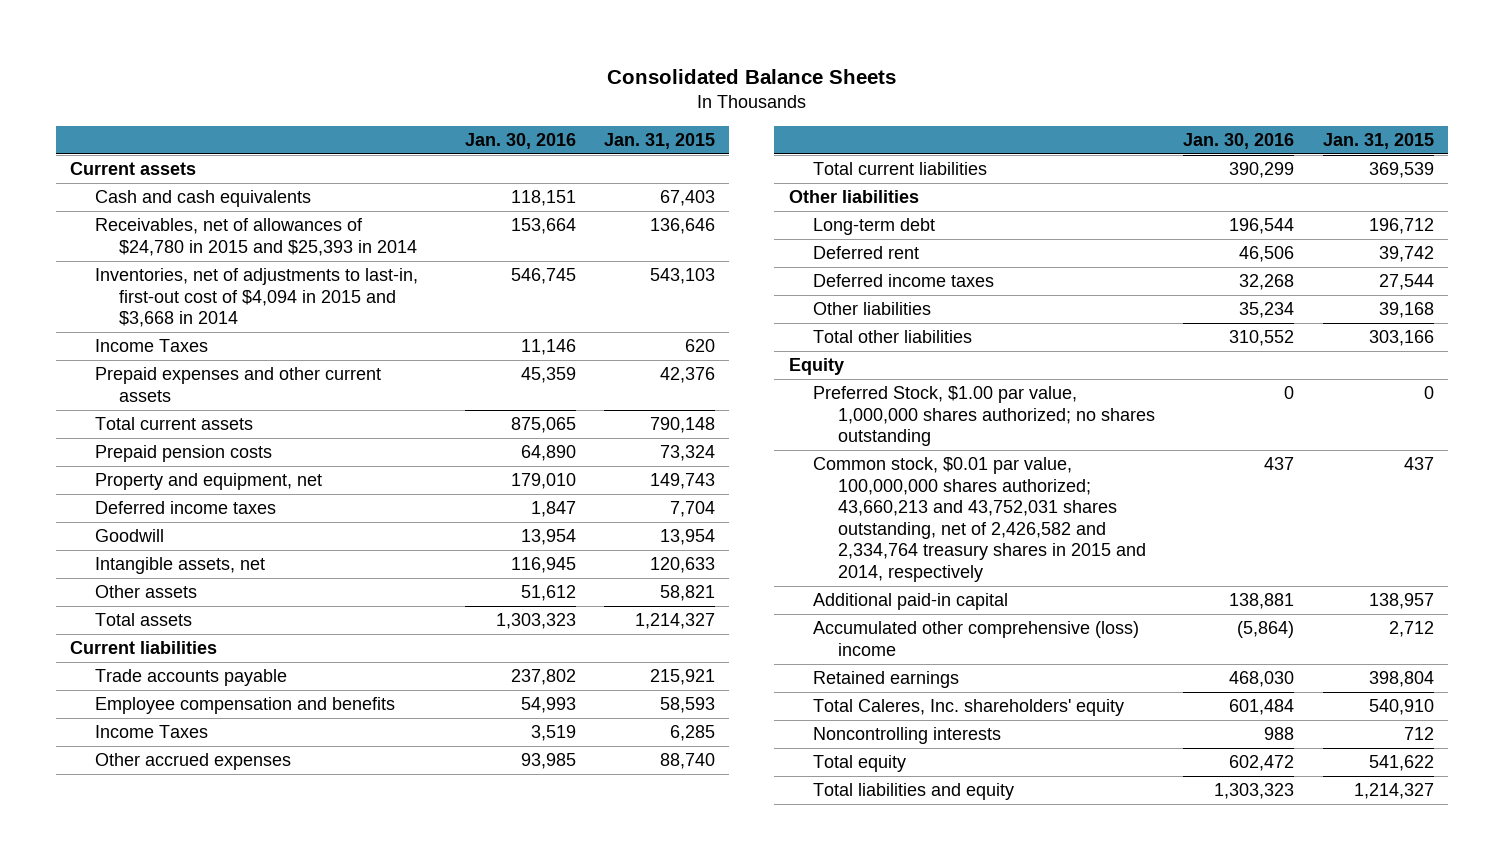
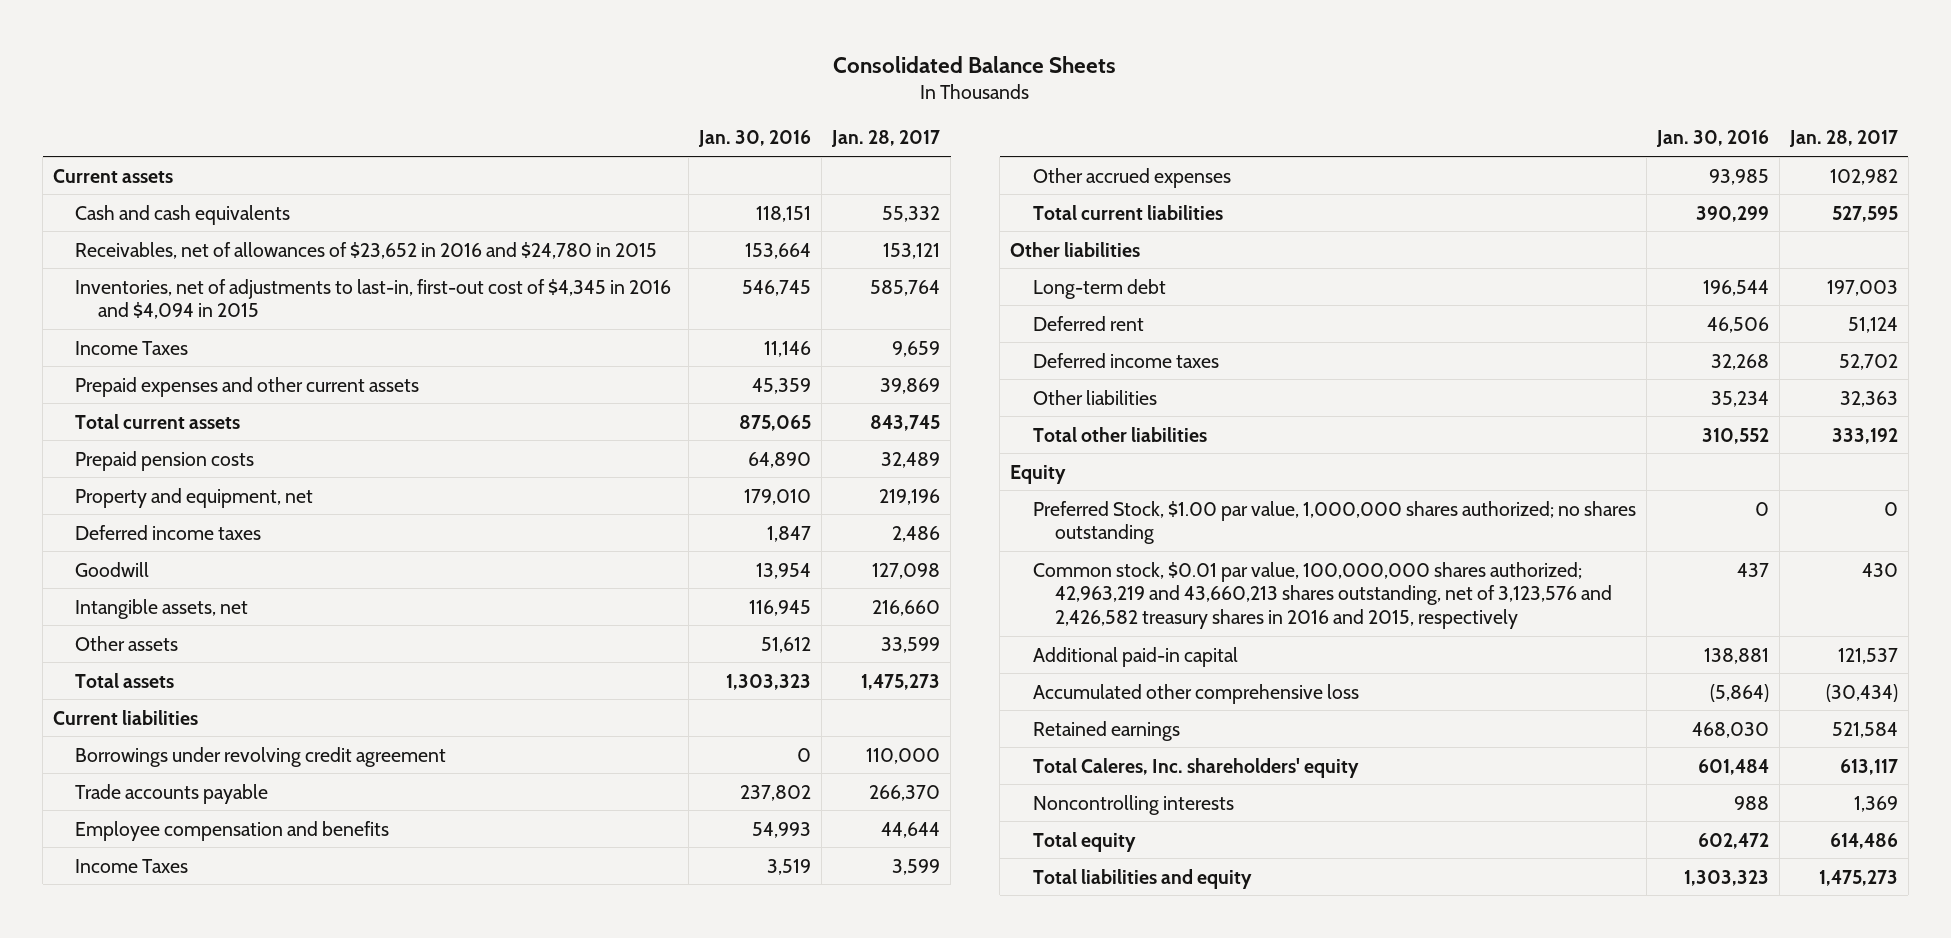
[604,133,716,150] Jan. 31, 2015 -> none
none -> [831,130,941,148] Jan. 28, 2017
[94,218,418,256] Receivables, net of allowances of $24,780 in 2015 and $25,393 in 2014 -> [75,241,658,259] Receivables, net of allowances of $23,652 in 2016 and $24,780 in 2015
[94,268,418,328] Inventories, net of adjustments to last-in, first-out cost of $4,094 in 2015 and $3,668 in 2014 -> [75,278,672,320] Inventories, net of adjustments to last-in, first-out cost of $4,345 in 2016 and $4,094 in 2015
none -> [75,746,447,767] Borrowings under revolving credit agreement
[813,457,1146,583] Common stock, $0.01 par value, 100,000,000 shares authorized; 43,660,213 and 43,752,031 shares outstanding, net of 2,426,582 and 2,334,764 treasury shares in 2015 and 2014, respectively -> [1032,561,1612,630] Common stock, $0.01 par value, 100,000,000 shares authorized; 42,963,219 and 43,660,213 shares outstanding, net of 3,123,576 and 2,426,582 treasury shares in 2016 and 2015, respectively
[813,621,1140,656] Accumulated other comprehensive (loss) income -> [1032,683,1359,704] Accumulated other comprehensive loss

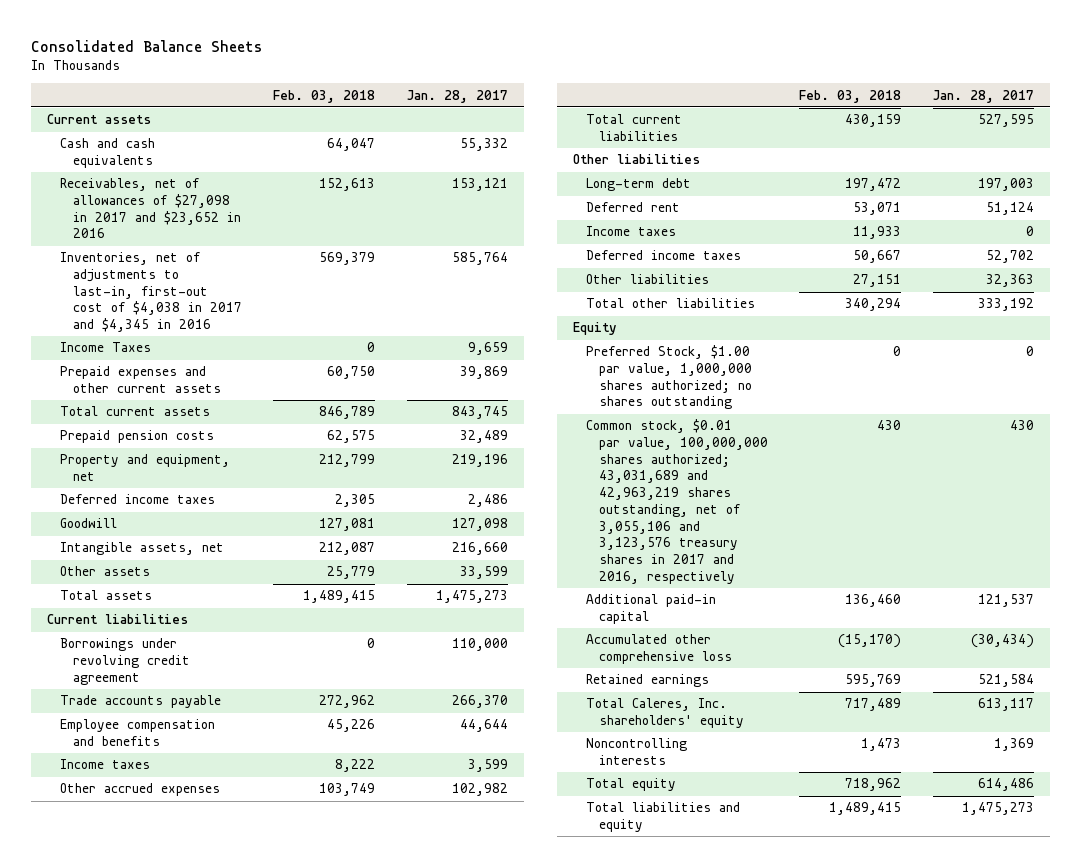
[698,130,812,148] Jan. 30, 2016 -> none
none -> [273,89,376,103] Feb. 03, 2018
[75,241,658,259] Receivables, net of allowances of $23,652 in 2016 and $24,780 in 2015 -> [59,178,241,239] Receivables, net of allowances of $27,098 in 2017 and $23,652 in 2016
[75,278,672,320] Inventories, net of adjustments to last-in, first-out cost of $4,345 in 2016 and $4,094 in 2015 -> [59,252,242,333] Inventories, net of adjustments to last-in, first-out cost of $4,038 in 2017 and $4,345 in 2016
[75,858,189,873] Income Taxes -> [59,759,150,770] Income taxes
none -> [585,226,676,237] Income taxes
[1032,561,1612,630] Common stock, $0.01 par value, 100,000,000 shares authorized; 42,963,219 and 43,660,213 shares outstanding, net of 3,123,576 and 2,426,582 treasury shares in 2016 and 2015, respectively -> [585,419,769,584] Common stock, $0.01 par value, 100,000,000 shares authorized; 43,031,689 and 42,963,219 shares outstanding, net of 3,055,106 and 3,123,576 treasury shares in 2017 and 2016, respectively

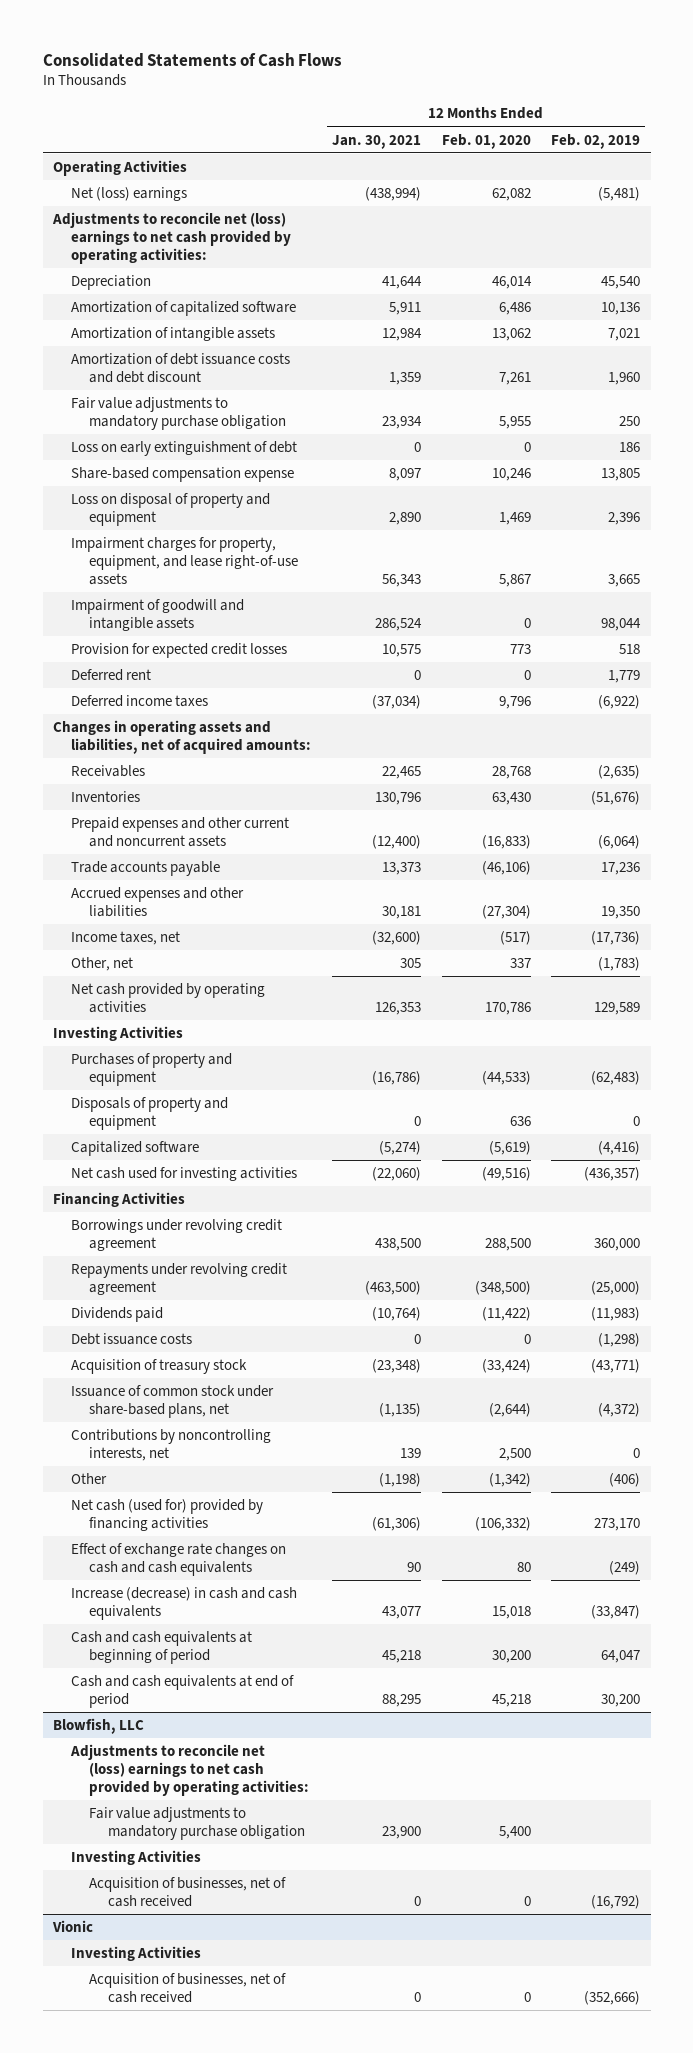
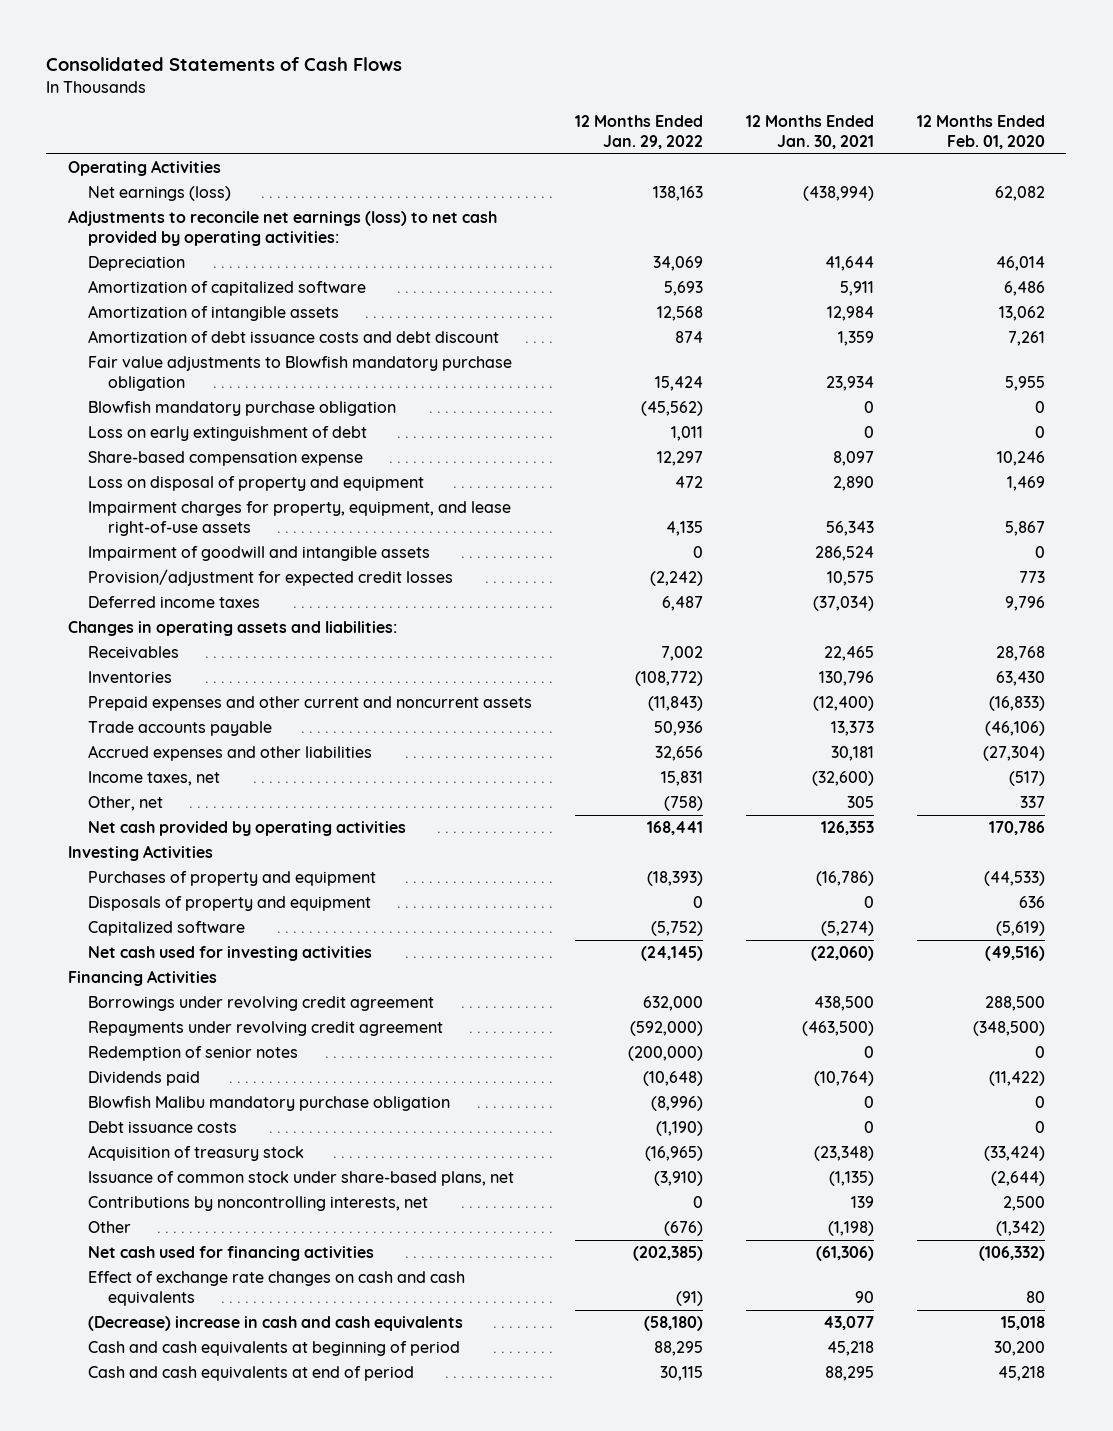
[551,133,641,149] Feb. 02, 2019 -> none
none -> [574,115,703,150] 12 Months Ended Jan. 29, 2022
[71,187,188,202] Net (loss) earnings -> [87,186,231,202] Net earnings (loss)
[51,212,292,265] Adjustments to reconcile net (loss) earnings to net cash provided by operating activities: -> [67,210,497,246] Adjustments to reconcile net earnings (loss) to net cash provided by operating activities:
[71,397,287,431] Fair value adjustments to mandatory purchase obligation -> [87,356,512,391] Fair value adjustments to Blowfish mandatory purchase obligation
none -> [87,401,396,417] Blowfish mandatory purchase obligation
[71,669,152,682] Deferred rent -> none
[71,643,288,659] Provision for expected credit losses -> [87,569,453,587] Provision/adjustment for expected credit losses
[52,720,312,755] Changes in operating assets and liabilities, net of acquired amounts: -> [67,621,397,637] Changes in operating assets and liabilities:
none -> [87,1046,298,1062] Redemption of senior notes
none -> [87,1096,450,1112] Blowfish Malibu mandatory purchase obligation
[71,1499,264,1532] Net cash (used for) provided by financing activities -> [87,1246,374,1262] Net cash used for financing activities
[71,1587,298,1621] Increase (decrease) in cash and cash equivalents -> [87,1316,463,1332] (Decrease) increase in cash and cash equivalents
[52,1718,144,1735] Blowfish, LLC -> none
[70,1744,310,1797] Adjustments to reconcile net (loss) earnings to net cash provided by operating activities: -> none
[89,1807,305,1841] Fair value adjustments to mandatory purchase obligation -> none
[71,1850,202,1866] Investing Activities -> none
[89,1877,287,1908] Acquisition of businesses, net of cash received -> none
[51,1920,93,1933] Vionic -> none
[71,1946,202,1962] Investing Activities -> none
[89,1973,287,2004] Acquisition of businesses, net of cash received -> none

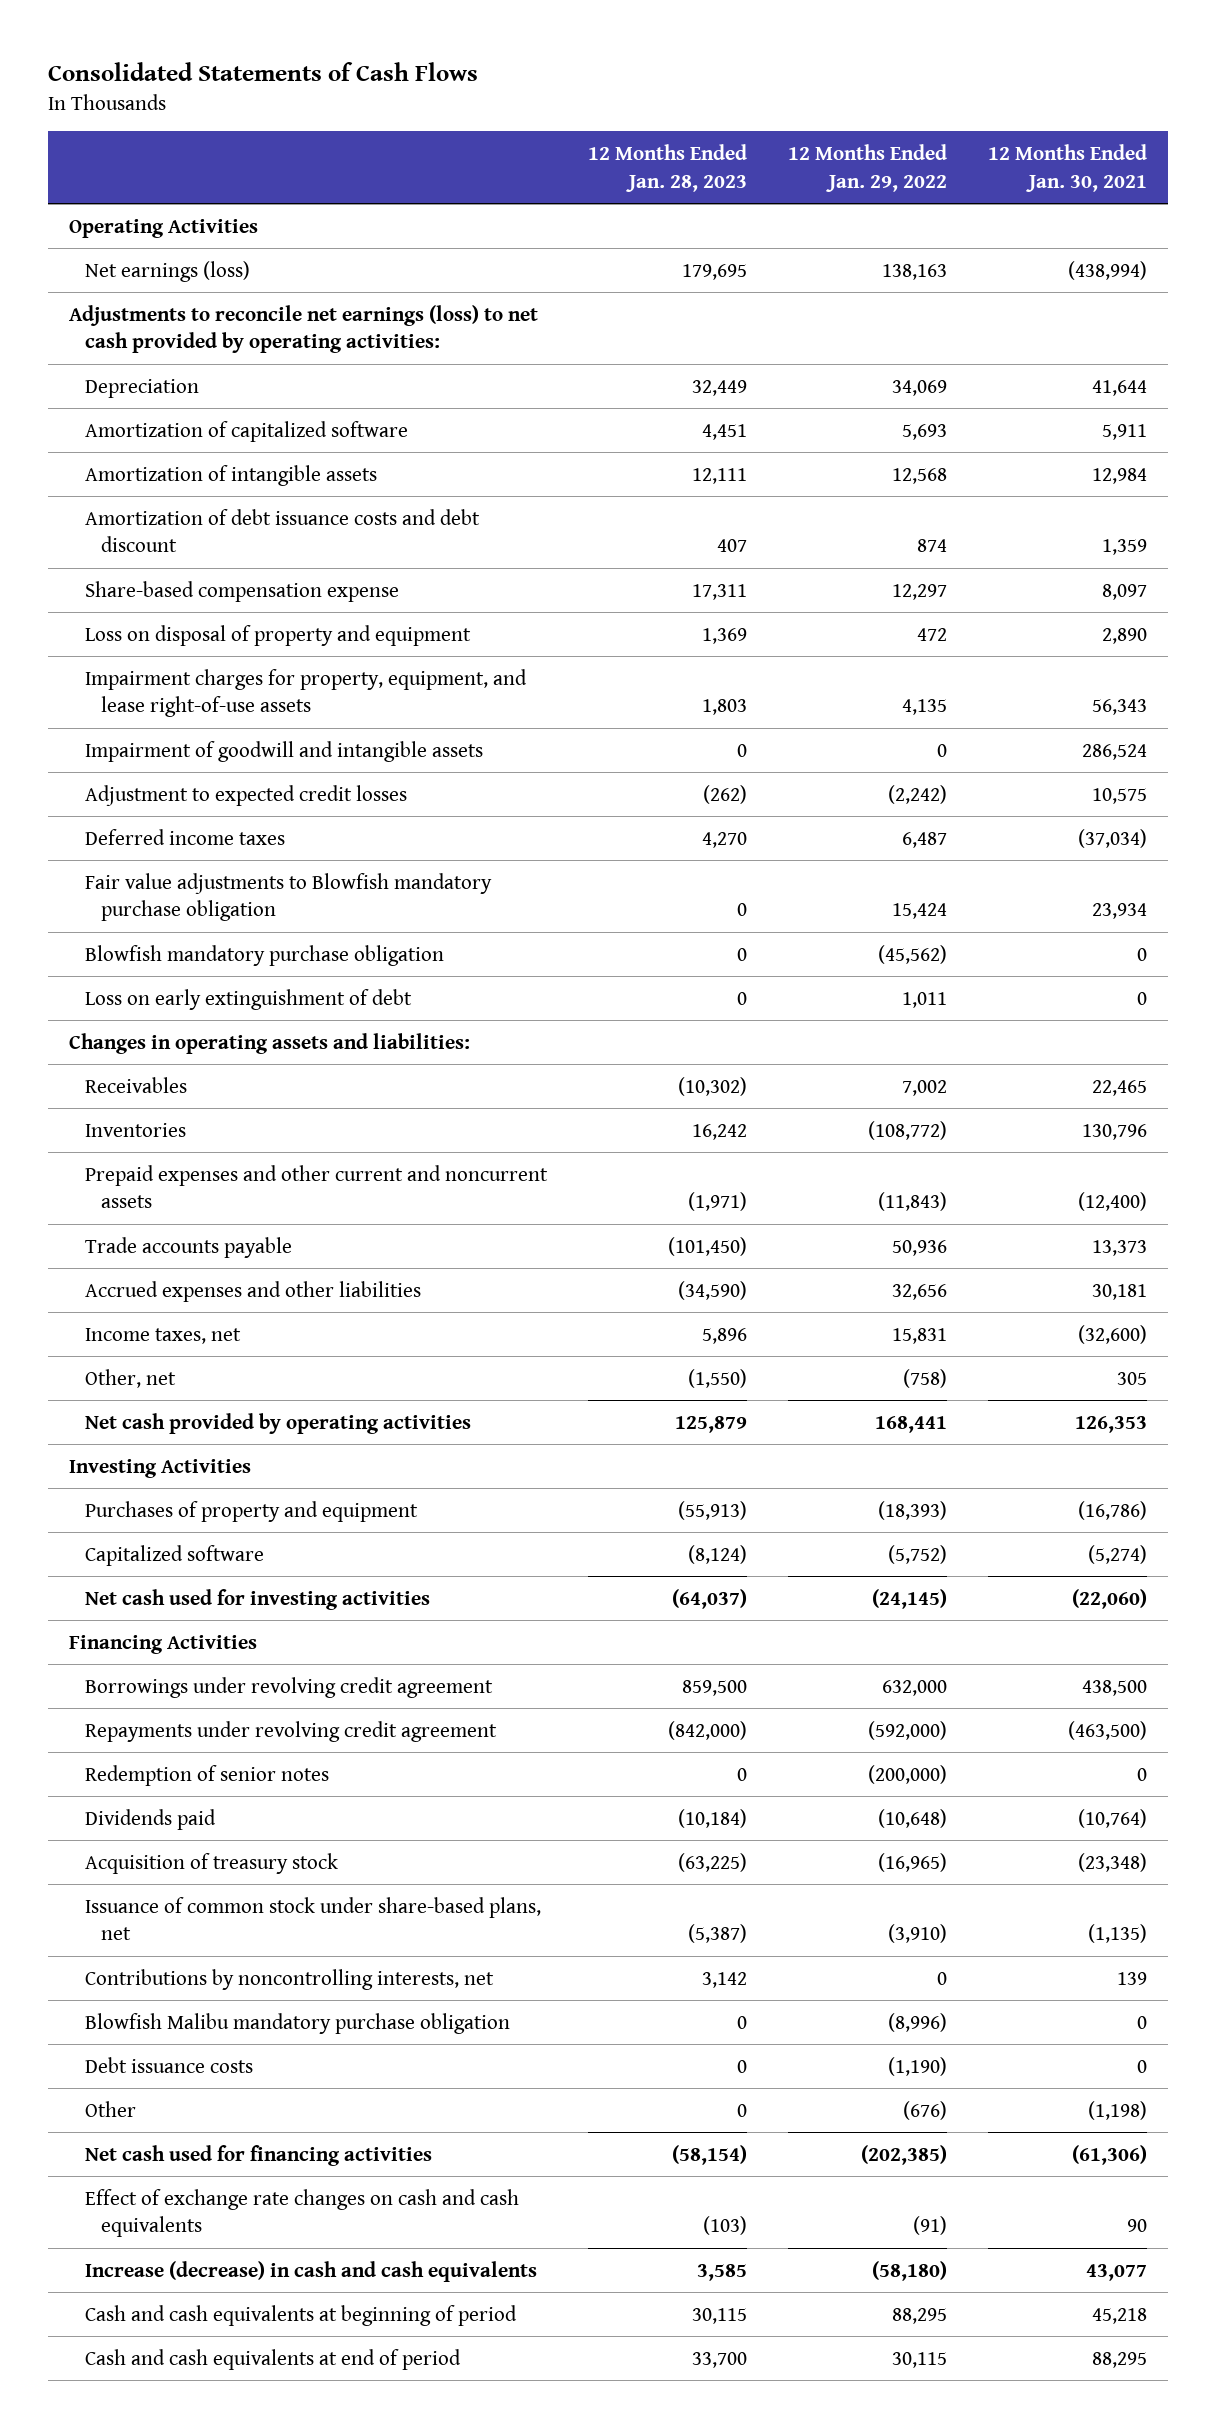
[916,115,1045,150] 12 Months Ended Feb. 01, 2020 -> none
none -> [588,144,748,192] 12 Months Ended Jan. 28, 2023
[87,569,453,587] Provision/adjustment for expected credit losses -> [84,784,407,806] Adjustment to expected credit losses
[87,356,512,391] Fair value adjustments to Blowfish mandatory purchase obligation -> [84,872,492,922] Fair value adjustments to Blowfish mandatory purchase obligation
[87,401,396,417] Blowfish mandatory purchase obligation -> [84,944,444,966] Blowfish mandatory purchase obligation
[87,426,367,442] Loss on early extinguishment of debt -> [84,988,412,1010] Loss on early extinguishment of debt
[87,896,371,912] Disposals of property and equipment -> none
[87,1096,450,1112] Blowfish Malibu mandatory purchase obligation -> [84,2012,510,2034] Blowfish Malibu mandatory purchase obligation
[87,1121,237,1134] Debt issuance costs -> [84,2056,253,2073] Debt issuance costs
[87,1316,463,1332] (Decrease) increase in cash and cash equivalents -> [84,2260,537,2282] Increase (decrease) in cash and cash equivalents

